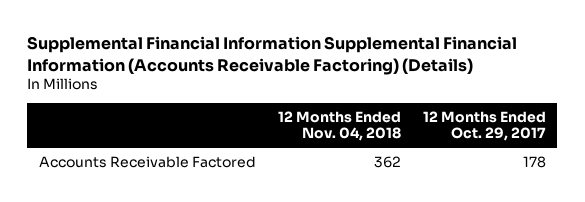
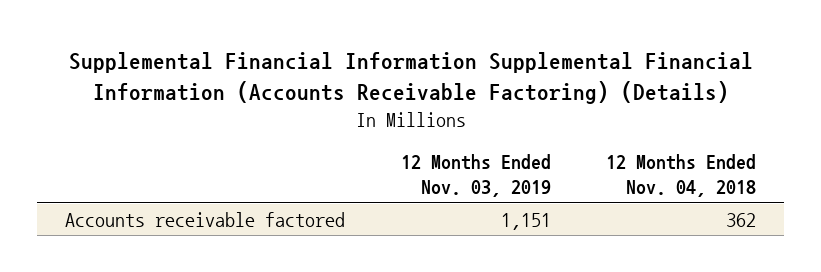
[423,110,547,142] 12 Months Ended Oct. 29, 2017 -> none
none -> [400,154,551,198] 12 Months Ended Nov. 03, 2019
[38,155,256,168] Accounts Receivable Factored -> [65,212,346,228] Accounts receivable factored

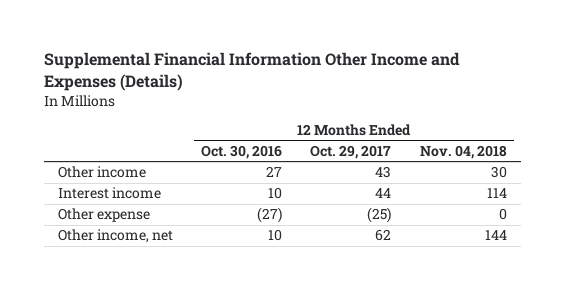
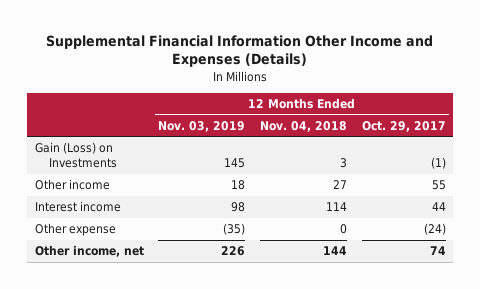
[201,144,283,159] Oct. 30, 2016 -> none
none -> [158,120,246,132] Nov. 03, 2019
none -> [34,142,118,168] Gain (Loss) on Investments
[375,166,392,179] 43 -> [431,180,446,191] 55
[490,166,507,179] 30 -> [333,180,348,190] 27
[367,207,392,224] (25) -> [423,223,446,236] (24)
[375,229,392,242] 62 -> [429,246,446,256] 74

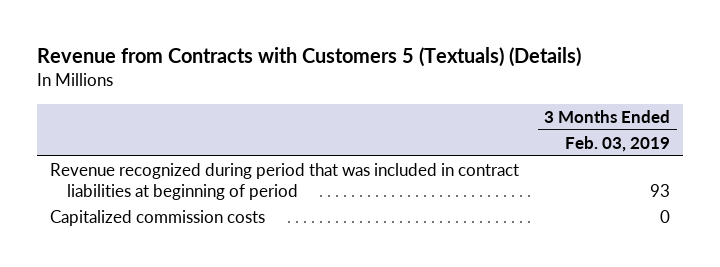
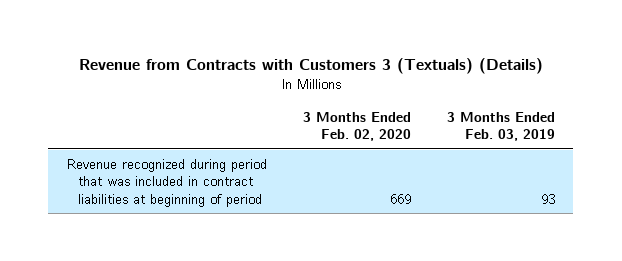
[36,47,581,68] Revenue from Contracts with Customers 5 (Textuals) (Details) -> [78,58,543,75] Revenue from Contracts with Customers 3 (Textuals) (Details)
none -> [302,111,411,142] 3 Months Ended Feb. 02, 2020
[49,210,265,227] Capitalized commission costs -> none

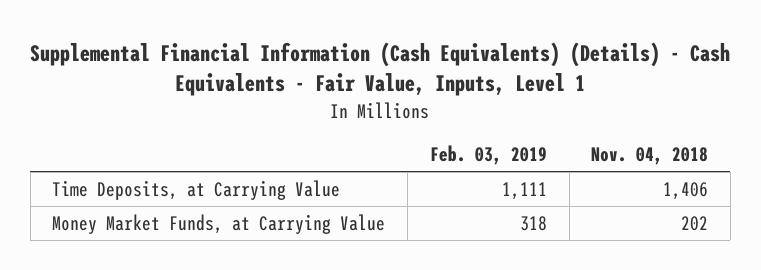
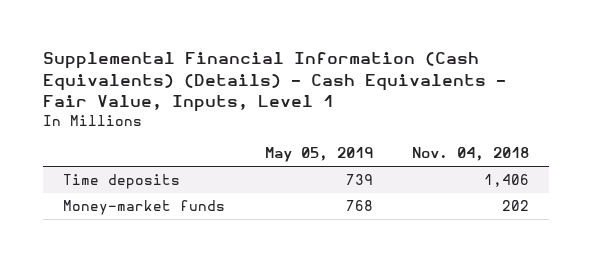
[429,145,547,166] Feb. 03, 2019 -> none
none -> [264,147,373,163] May 05, 2019
[52,179,341,200] Time Deposits, at Carrying Value -> [62,174,180,190] Time deposits
[52,213,386,234] Money Market Funds, at Carrying Value -> [62,200,225,216] Money-market funds

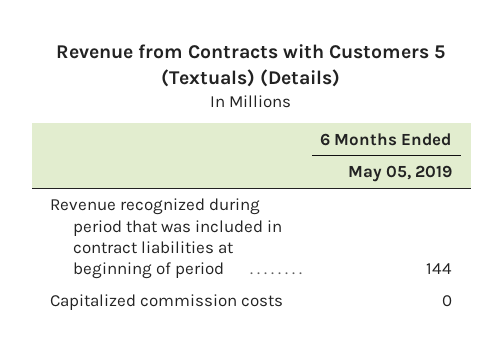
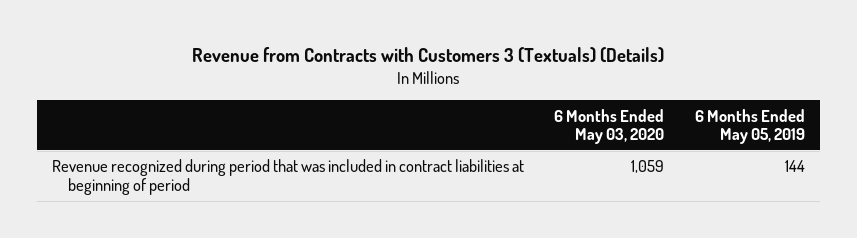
[56,43,446,87] Revenue from Contracts with Customers 5 (Textuals) (Details) -> [192,47,665,64] Revenue from Contracts with Customers 3 (Textuals) (Details)
none -> [554,108,665,145] 6 Months Ended May 03, 2020
[50,294,284,311] Capitalized commission costs -> none

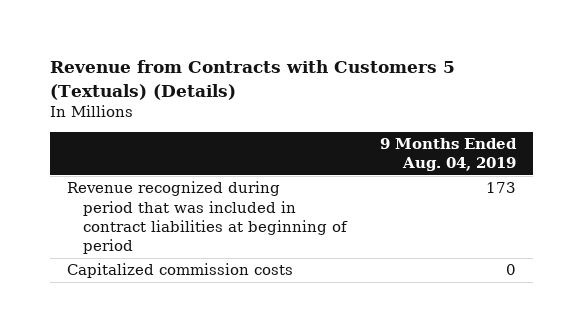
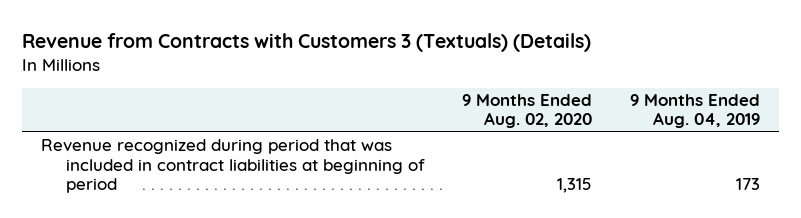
[50,60,456,100] Revenue from Contracts with Customers 5 (Textuals) (Details) -> [22,33,592,53] Revenue from Contracts with Customers 3 (Textuals) (Details)
none -> [462,93,593,129] 9 Months Ended Aug. 02, 2020
[66,263,293,279] Capitalized commission costs -> none

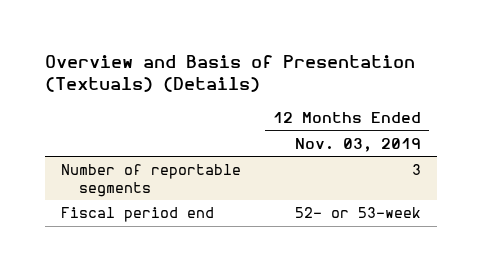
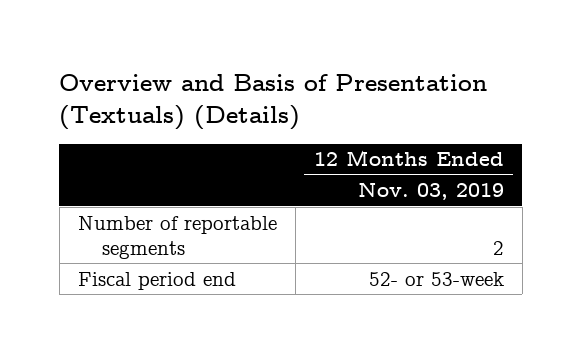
[411,164,421,176] 3 -> [492,240,504,255] 2

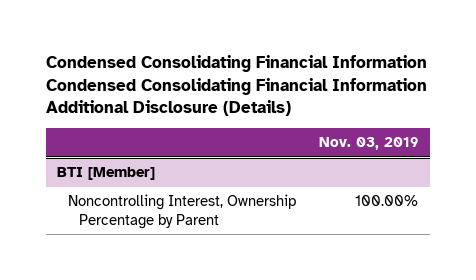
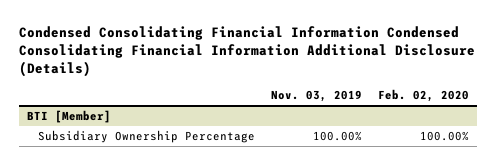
none -> [378,88,470,102] Feb. 02, 2020
[67,194,296,229] Noncontrolling Interest, Ownership Percentage by Parent -> [37,130,255,144] Subsidiary Ownership Percentage

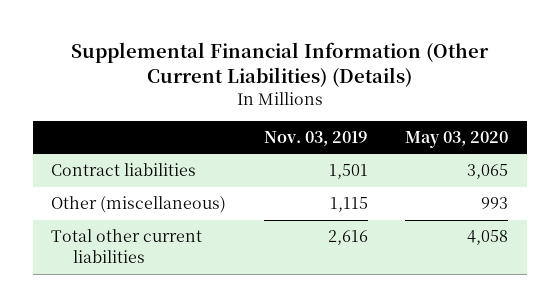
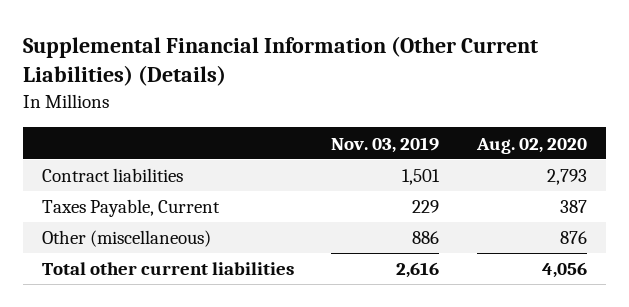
[405,131,509,149] May 03, 2020 -> none
none -> [476,137,588,154] Aug. 02, 2020
none -> [41,199,220,218] Taxes Payable, Current
[329,197,368,213] 1,115 -> [412,231,440,245] 886

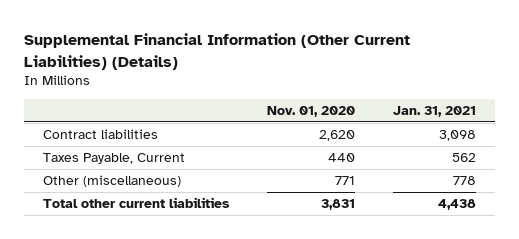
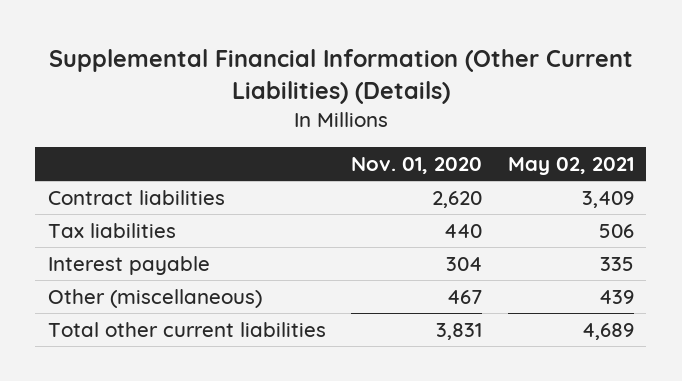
[393,106,477,118] Jan. 31, 2021 -> none
none -> [507,157,634,176] May 02, 2021
[42,153,185,165] Taxes Payable, Current -> [48,222,177,238] Tax liabilities
none -> [48,255,211,275] Interest payable
[335,176,356,186] 771 -> [447,289,483,304] 467

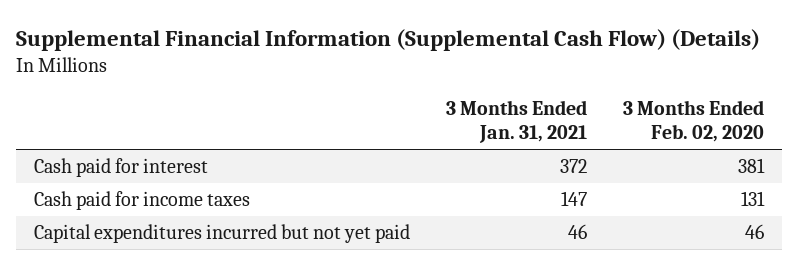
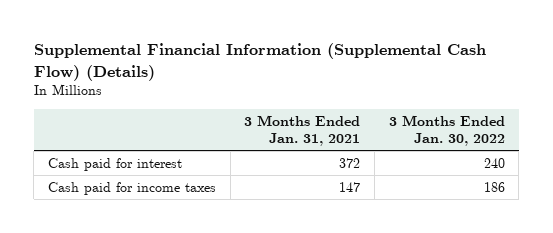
[622,99,764,143] 3 Months Ended Feb. 02, 2020 -> none
none -> [388,114,505,146] 3 Months Ended Jan. 30, 2022
[34,224,411,244] Capital expenditures incurred but not yet paid -> none

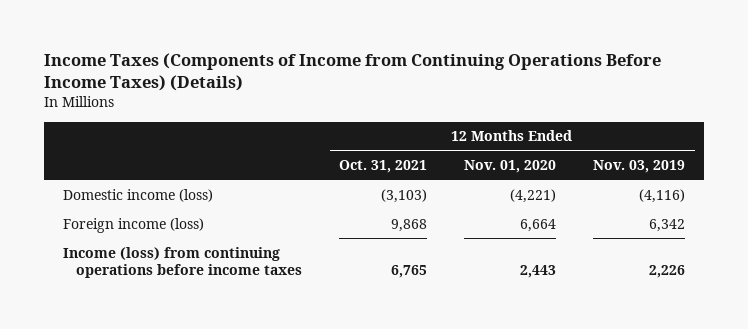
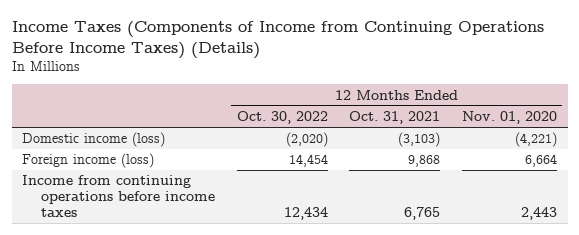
[593,160,686,174] Nov. 03, 2019 -> none
none -> [236,111,328,125] Oct. 30, 2022
[62,246,302,279] Income (loss) from continuing operations before income taxes -> [22,175,215,217] Income from continuing operations before income taxes

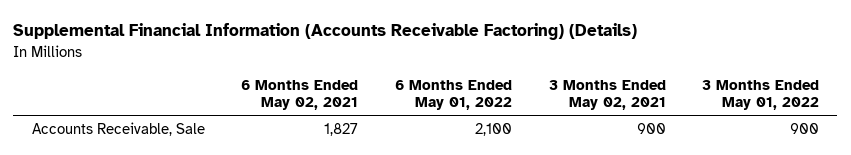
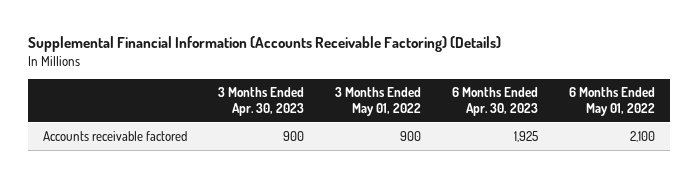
[241,79,359,111] 6 Months Ended May 02, 2021 -> none
[548,79,666,111] 3 Months Ended May 02, 2021 -> none
none -> [218,86,305,117] 3 Months Ended Apr. 30, 2023
none -> [452,86,539,117] 6 Months Ended Apr. 30, 2023
[31,122,205,137] Accounts Receivable, Sale -> [43,131,188,142] Accounts receivable factored

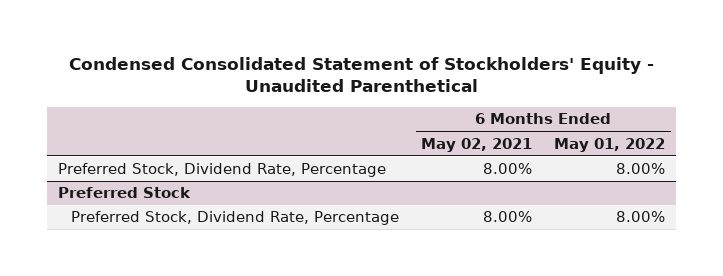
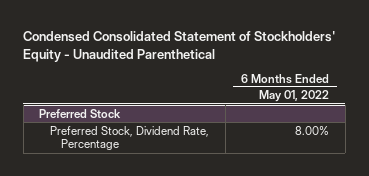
[421,137,533,152] May 02, 2021 -> none
[57,163,386,178] Preferred Stock, Dividend Rate, Percentage -> none

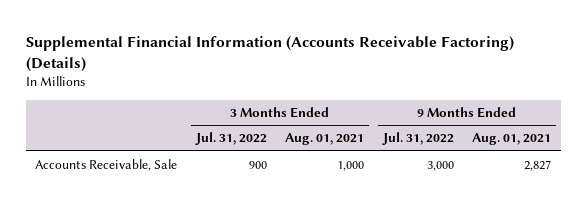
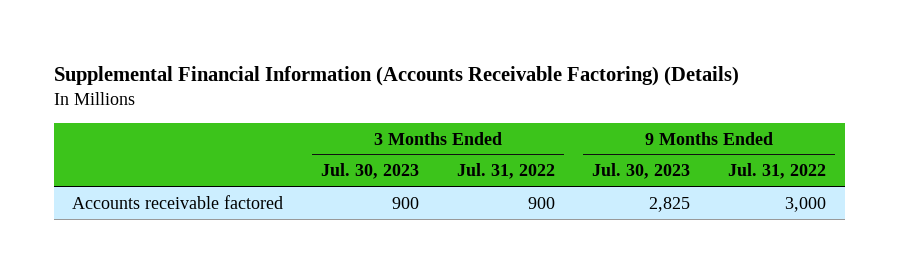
[285,133,365,146] Aug. 01, 2021 -> none
[472,133,552,146] Aug. 01, 2021 -> none
none -> [321,163,420,180] Jul. 30, 2023
none -> [592,163,691,180] Jul. 30, 2023
[35,159,178,172] Accounts Receivable, Sale -> [72,194,284,209] Accounts receivable factored

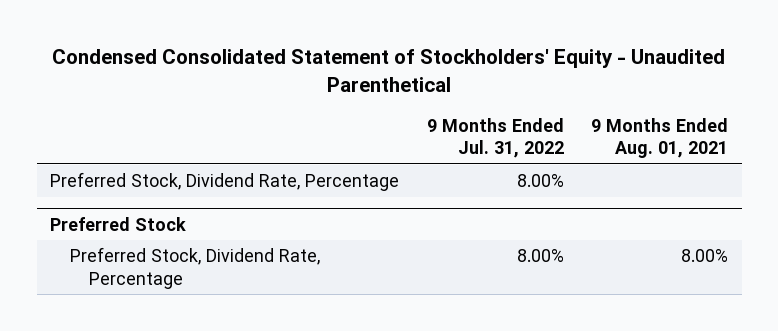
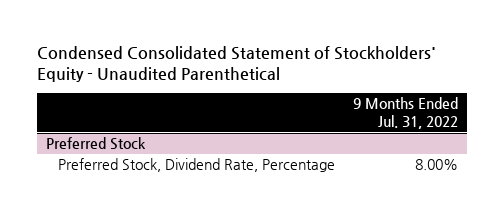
[590,117,728,159] 9 Months Ended Aug. 01, 2021 -> none
[50,172,400,192] Preferred Stock, Dividend Rate, Percentage -> none

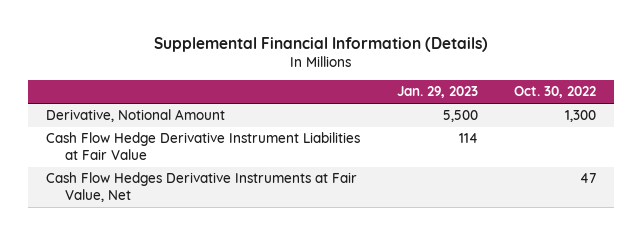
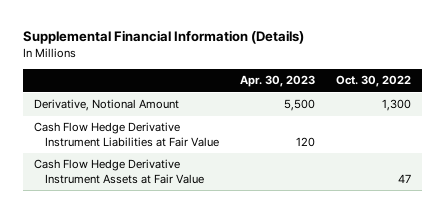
[396,86,478,99] Jan. 29, 2023 -> none
none -> [239,75,315,88] Apr. 30, 2023
[46,172,358,203] Cash Flow Hedges Derivative Instruments at Fair Value, Net -> [33,159,204,184] Cash Flow Hedge Derivative Instrument Assets at Fair Value

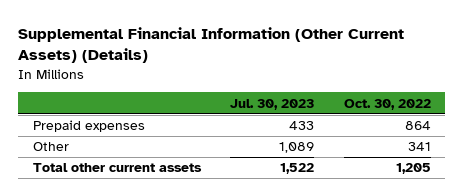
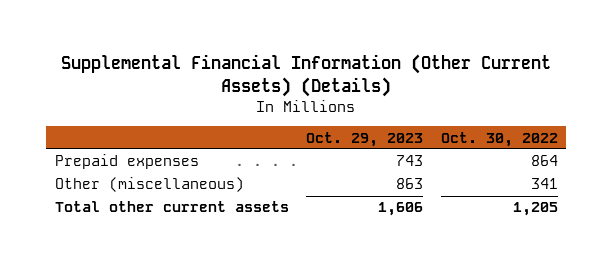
[230,98,315,110] Jul. 30, 2023 -> none
none -> [306,131,424,147] Oct. 29, 2023
[32,142,69,152] Other -> [54,177,244,193] Other (miscellaneous)

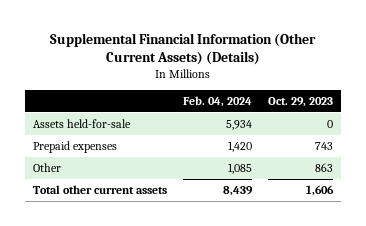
[440,131,558,147] Oct. 30, 2022 -> none
none -> [182,95,252,107] Feb. 04, 2024
none -> [33,119,132,129] Assets held-for-sale
[54,177,244,193] Other (miscellaneous) -> [33,163,62,173] Other

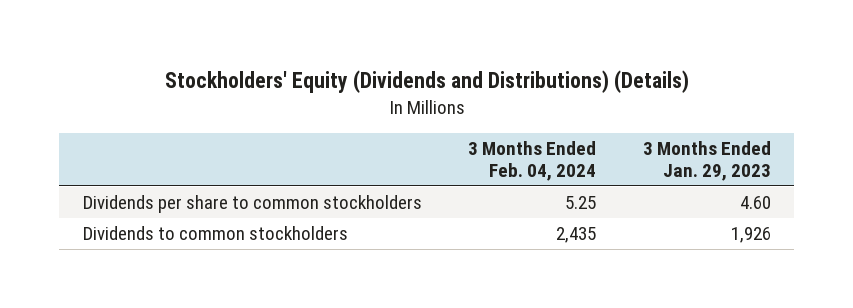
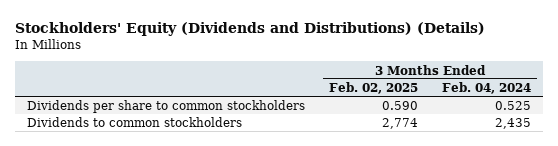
[642,140,771,182] 3 Months Ended Jan. 29, 2023 -> none
none -> [329,81,419,94] Feb. 02, 2025
[565,196,597,210] 5.25 -> [495,101,532,111] 0.525

